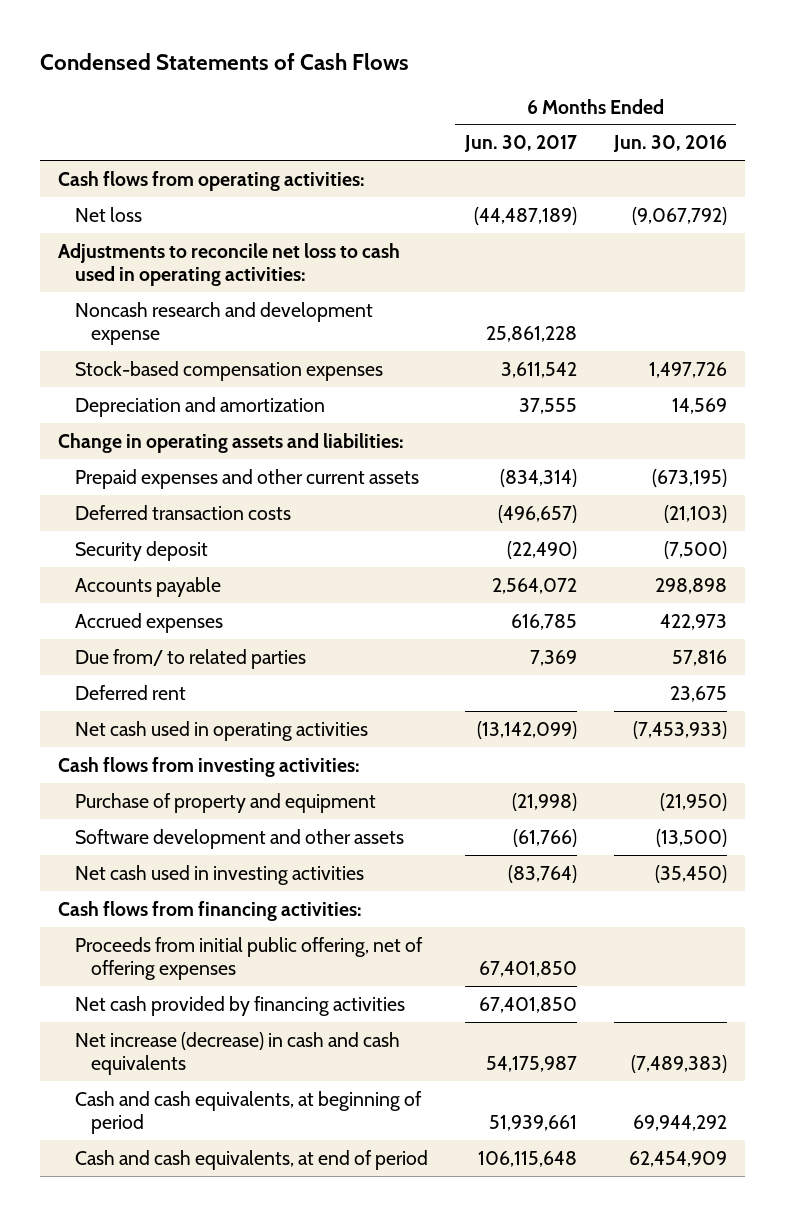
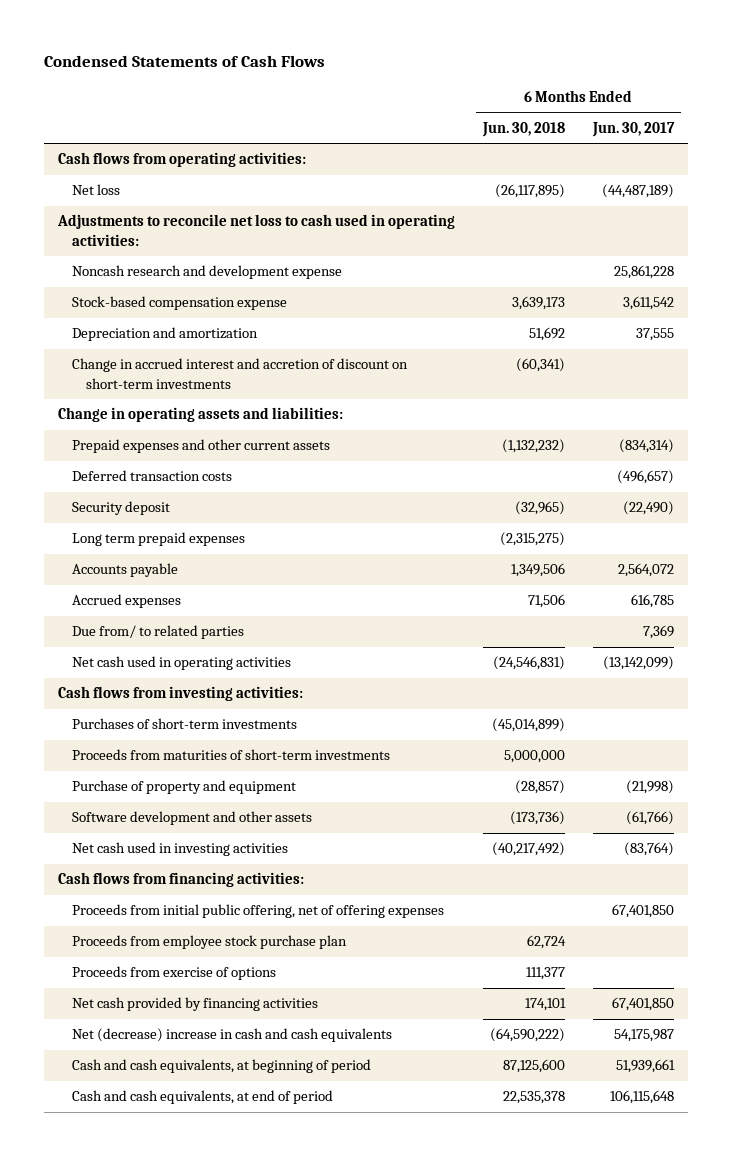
[612,135,727,153] Jun. 30, 2016 -> none
none -> [481,121,565,137] Jun. 30, 2018
[74,360,383,381] Stock-based compensation expenses -> [71,296,287,311] Stock-based compensation expense
none -> [71,358,408,389] Change in accrued interest and accretion of discount on short-term investments
none -> [71,532,245,547] Long term prepaid expenses
[74,684,186,700] Deferred rent -> none
none -> [71,718,297,730] Purchases of short-term investments
none -> [71,749,390,761] Proceeds from maturities of short-term investments
none -> [71,935,347,950] Proceeds from employee stock purchase plan
none -> [71,966,276,981] Proceeds from exercise of options
[74,1031,400,1076] Net increase (decrease) in cash and cash equivalents -> [71,1028,392,1043] Net (decrease) increase in cash and cash equivalents

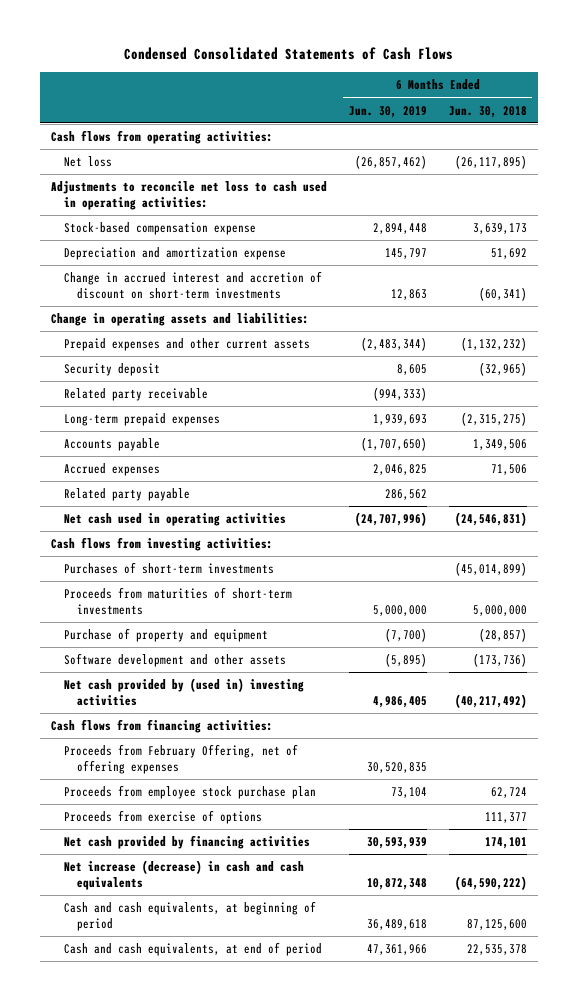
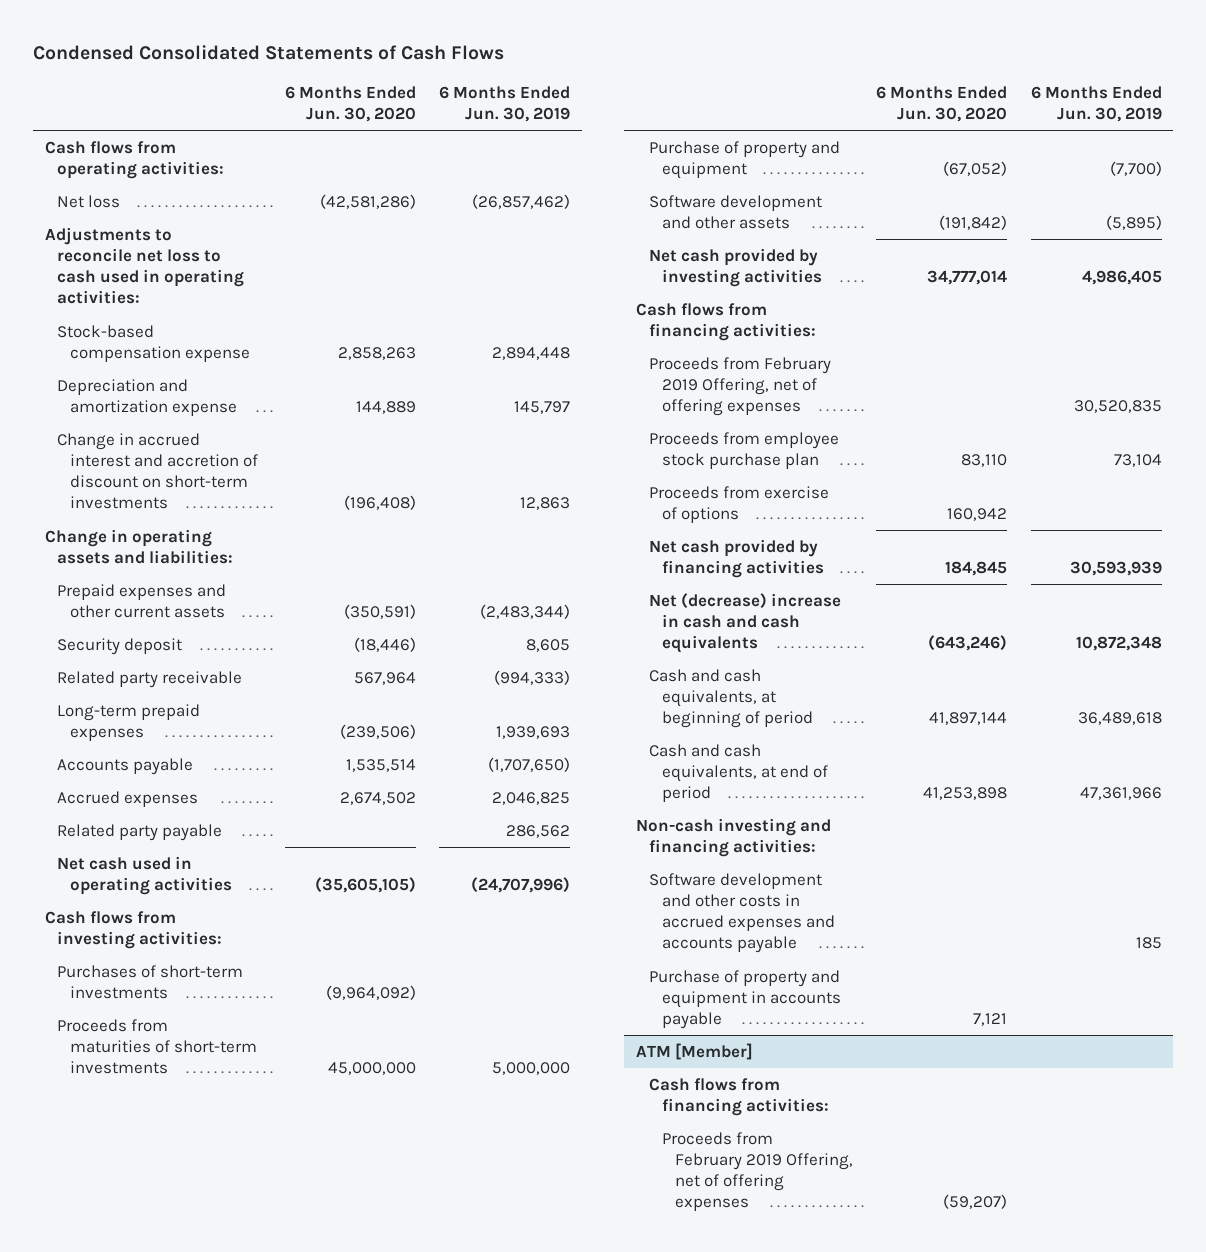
[448,105,527,118] Jun. 30, 2018 -> none
none -> [284,85,416,122] 6 Months Ended Jun. 30, 2020
[63,678,304,707] Net cash provided by (used in) investing activities -> [648,247,822,288] Net cash provided by investing activities
[63,744,298,775] Proceeds from February Offering, net of offering expenses -> [648,356,831,417] Proceeds from February 2019 Offering, net of offering expenses
[63,860,304,891] Net increase (decrease) in cash and cash equivalents -> [648,592,841,654] Net (decrease) increase in cash and cash equivalents
none -> [635,817,831,858] Non-cash investing and financing activities:
none -> [648,872,835,954] Software development and other costs in accrued expenses and accounts payable
none -> [648,969,841,1030] Purchase of property and equipment in accounts payable
none -> [635,1042,753,1060] ATM [Member]
none -> [648,1077,829,1117] Cash flows from financing activities:
none -> [661,1131,853,1212] Proceeds from February 2019 Offering, net of offering expenses

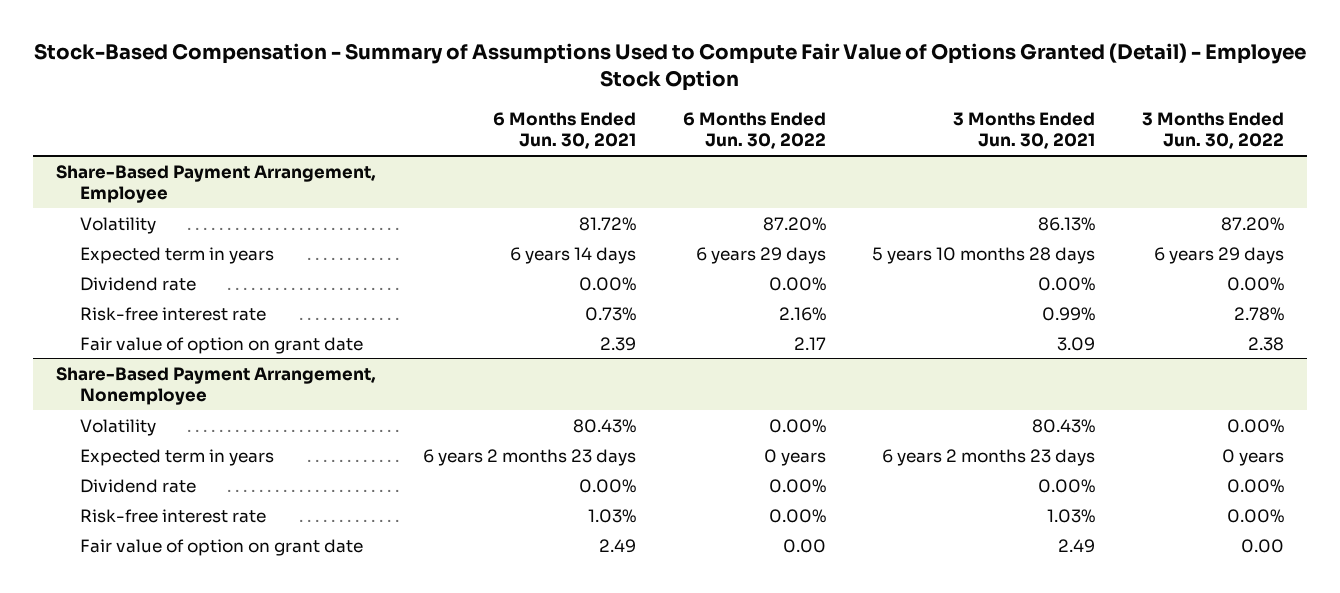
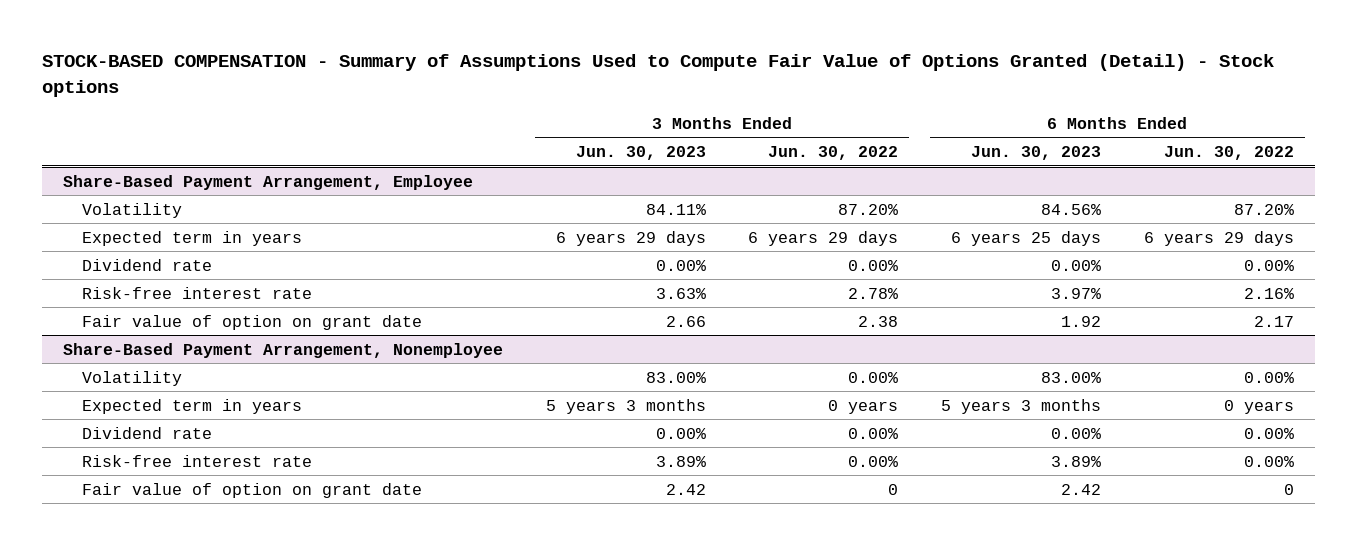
[34,43,1307,92] Stock-Based Compensation - Summary of Assumptions Used to Compute Fair Value of Options Granted (Detail) - Employee Stock Option -> [41,54,1274,97] STOCK-BASED COMPENSATION - Summary of Assumptions Used to Compute Fair Value of Options Granted (Detail) - Stock options
[492,111,636,150] 6 Months Ended Jun. 30, 2021 -> none
[953,111,1096,150] 3 Months Ended Jun. 30, 2021 -> none
none -> [575,145,706,160] Jun. 30, 2023
none -> [971,145,1102,160] Jun. 30, 2023
[782,538,826,553] 0.00 -> [1283,483,1294,495] 0
[1241,538,1285,553] 0.00 -> [888,483,899,495] 0

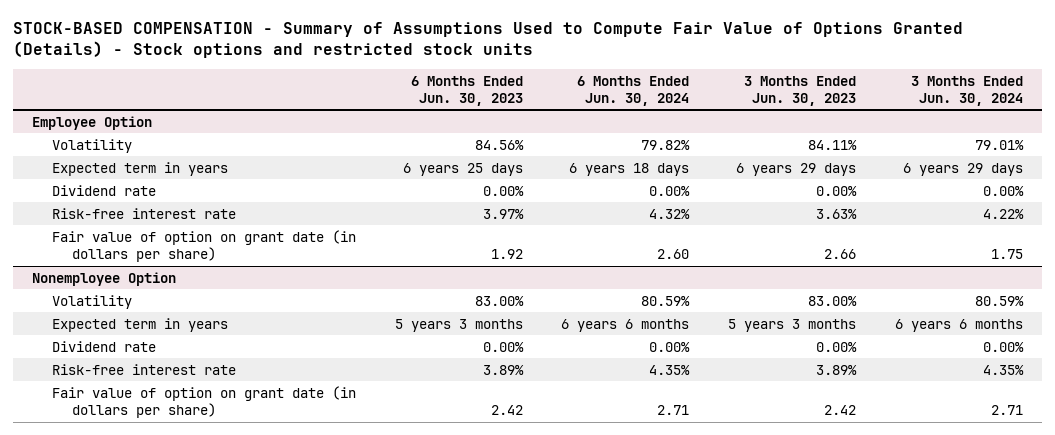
[41,54,1274,97] STOCK-BASED COMPENSATION - Summary of Assumptions Used to Compute Fair Value of Options Granted (Detail) - Stock options -> [12,21,963,59] STOCK-BASED COMPENSATION - Summary of Assumptions Used to Compute Fair Value of Options Granted (Details) - Stock options and restricted stock units
[768,145,899,160] Jun. 30, 2022 -> none
[1163,145,1294,160] Jun. 30, 2022 -> none
none -> [577,75,690,106] 6 Months Ended Jun. 30, 2024
none -> [911,75,1024,106] 3 Months Ended Jun. 30, 2024
[62,174,473,190] Share-Based Payment Arrangement, Employee -> [31,115,152,130] Employee Option
[81,314,422,330] Fair value of option on grant date -> [51,229,356,262] Fair value of option on grant date (in dollars per share)
[62,342,503,358] Share-Based Payment Arrangement, Nonemployee -> [31,271,176,286] Nonemployee Option
[81,482,422,498] Fair value of option on grant date -> [51,385,356,418] Fair value of option on grant date (in dollars per share)

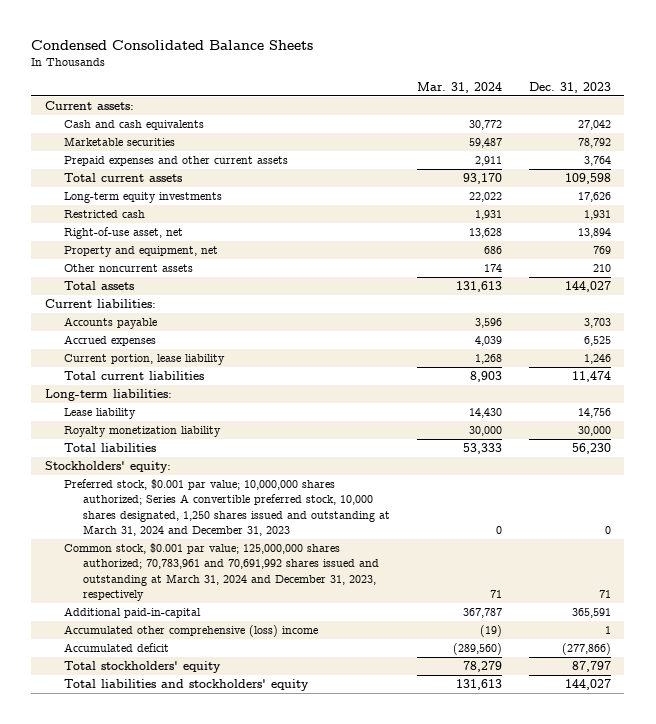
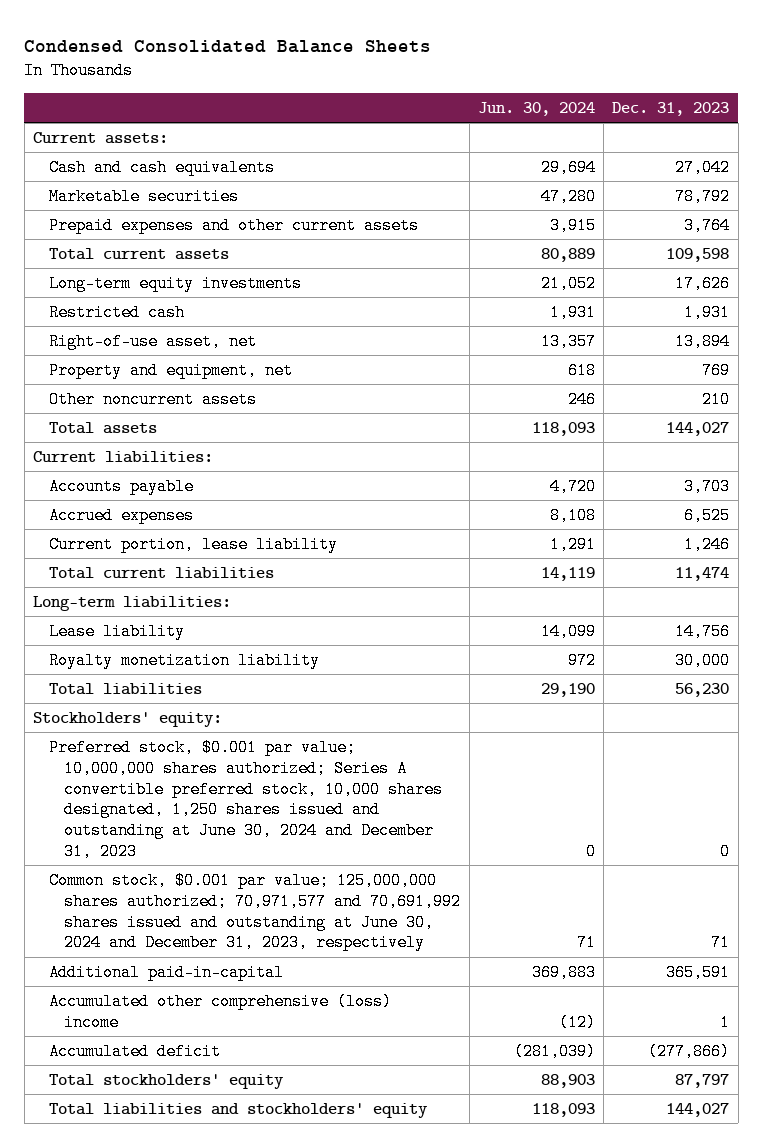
[416,81,502,93] Mar. 31, 2024 -> none
none -> [477,101,595,116] Jun. 30, 2024
[63,479,390,536] Preferred stock, $0.001 par value; 10,000,000 shares authorized; Series A convertible preferred stock, 10,000 shares designated, 1,250 shares issued and outstanding at March 31, 2024 and December 31, 2023 -> [48,739,444,860] Preferred stock, $0.001 par value; 10,000,000 shares authorized; Series A convertible preferred stock, 10,000 shares designated, 1,250 shares issued and outstanding at June 30, 2024 and December 31, 2023
[63,543,379,601] Common stock, $0.001 par value; 125,000,000 shares authorized; 70,783,961 and 70,691,992 shares issued and outstanding at March 31, 2024 and December 31, 2023, respectively -> [48,872,462,952] Common stock, $0.001 par value; 125,000,000 shares authorized; 70,971,577 and 70,691,992 shares issued and outstanding at June 30, 2024 and December 31, 2023, respectively

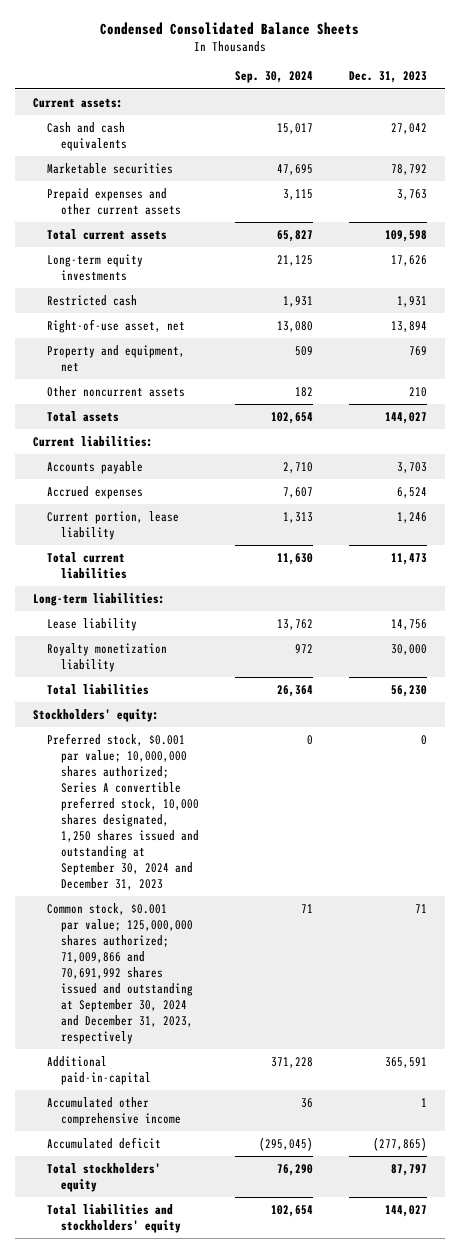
[477,101,595,116] Jun. 30, 2024 -> none
none -> [235,71,314,84] Sep. 30, 2024
[684,217,731,235] 3,764 -> [397,188,428,200] 3,763
[684,507,731,525] 6,525 -> [397,486,428,498] 6,524
[675,567,730,582] 11,474 -> [391,552,428,565] 11,473
[48,739,444,860] Preferred stock, $0.001 par value; 10,000,000 shares authorized; Series A convertible preferred stock, 10,000 shares designated, 1,250 shares issued and outstanding at June 30, 2024 and December 31, 2023 -> [46,732,199,890] Preferred stock, $0.001 par value; 10,000,000 shares authorized; Series A convertible preferred stock, 10,000 shares designated, 1,250 shares issued and outstanding at September 30, 2024 and December 31, 2023
[48,872,462,952] Common stock, $0.001 par value; 125,000,000 shares authorized; 70,971,577 and 70,691,992 shares issued and outstanding at June 30, 2024 and December 31, 2023, respectively -> [46,902,193,1044] Common stock, $0.001 par value; 125,000,000 shares authorized; 71,009,866 and 70,691,992 shares issued and outstanding at September 30, 2024 and December 31, 2023, respectively
[48,993,392,1031] Accumulated other comprehensive (loss) income -> [46,1096,181,1126] Accumulated other comprehensive income
[648,1043,731,1061] (277,866) -> [373,1136,428,1151] (277,865)

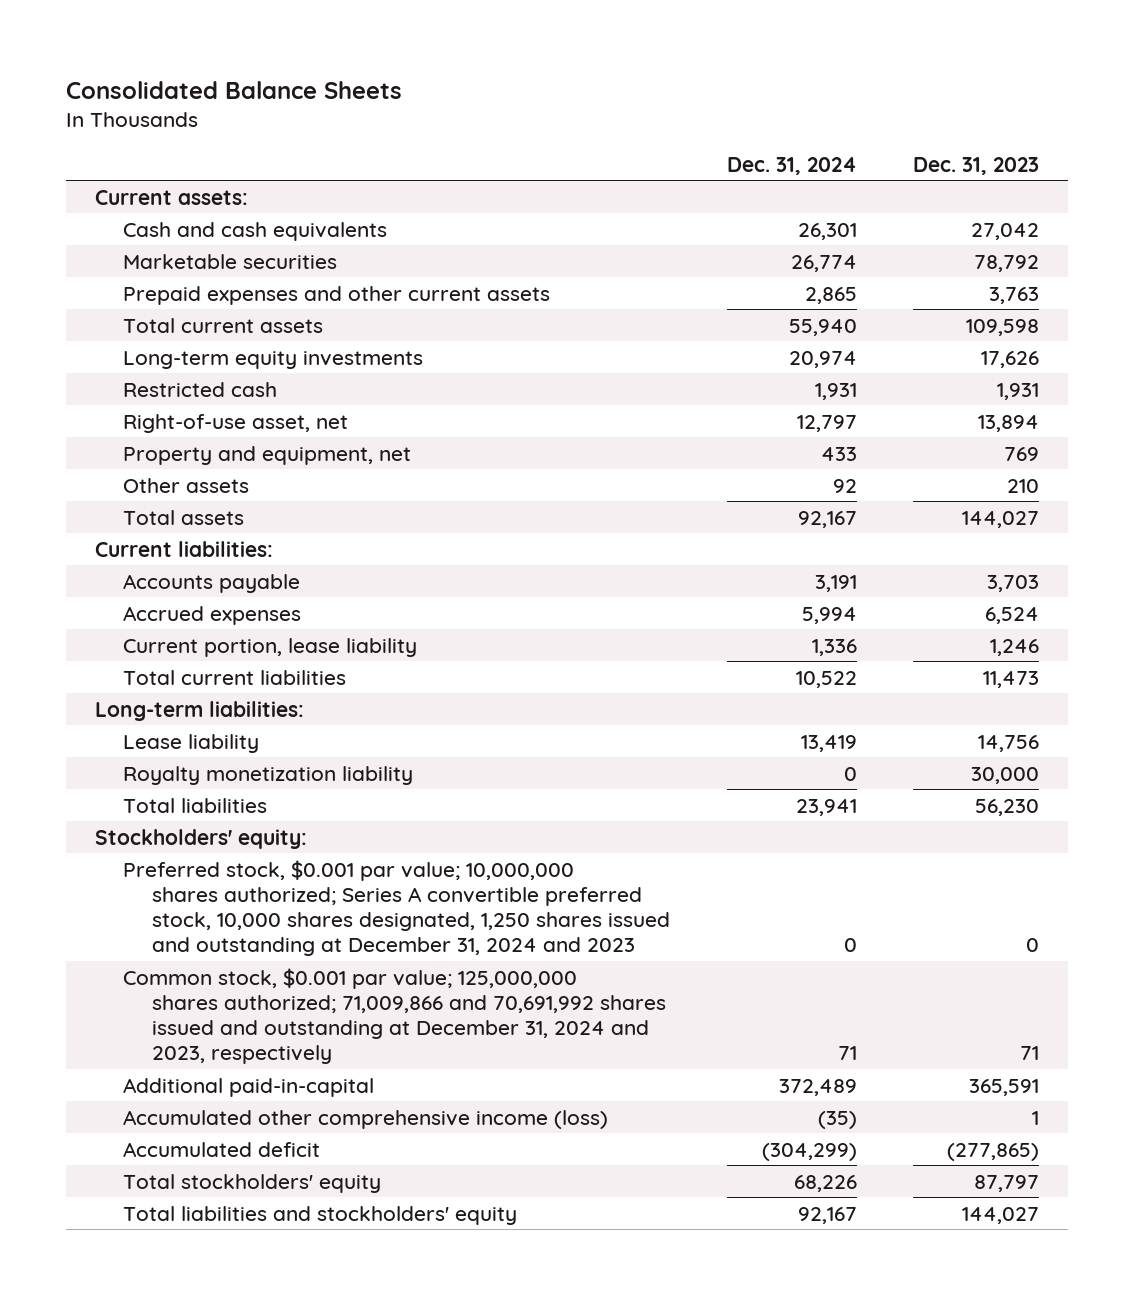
[100,22,360,36] Condensed Consolidated Balance Sheets -> [66,80,403,99] Consolidated Balance Sheets
[235,71,314,84] Sep. 30, 2024 -> none
none -> [726,156,857,175] Dec. 31, 2024
[46,385,185,397] Other noncurrent assets -> [123,477,250,493] Other assets
[46,732,199,890] Preferred stock, $0.001 par value; 10,000,000 shares authorized; Series A convertible preferred stock, 10,000 shares designated, 1,250 shares issued and outstanding at September 30, 2024 and December 31, 2023 -> [123,859,671,957] Preferred stock, $0.001 par value; 10,000,000 shares authorized; Series A convertible preferred stock, 10,000 shares designated, 1,250 shares issued and outstanding at December 31, 2024 and 2023
[46,902,193,1044] Common stock, $0.001 par value; 125,000,000 shares authorized; 71,009,866 and 70,691,992 shares issued and outstanding at September 30, 2024 and December 31, 2023, respectively -> [123,967,667,1065] Common stock, $0.001 par value; 125,000,000 shares authorized; 71,009,866 and 70,691,992 shares issued and outstanding at December 31, 2024 and 2023, respectively
[46,1096,181,1126] Accumulated other comprehensive income -> [123,1109,609,1129] Accumulated other comprehensive income (loss)

